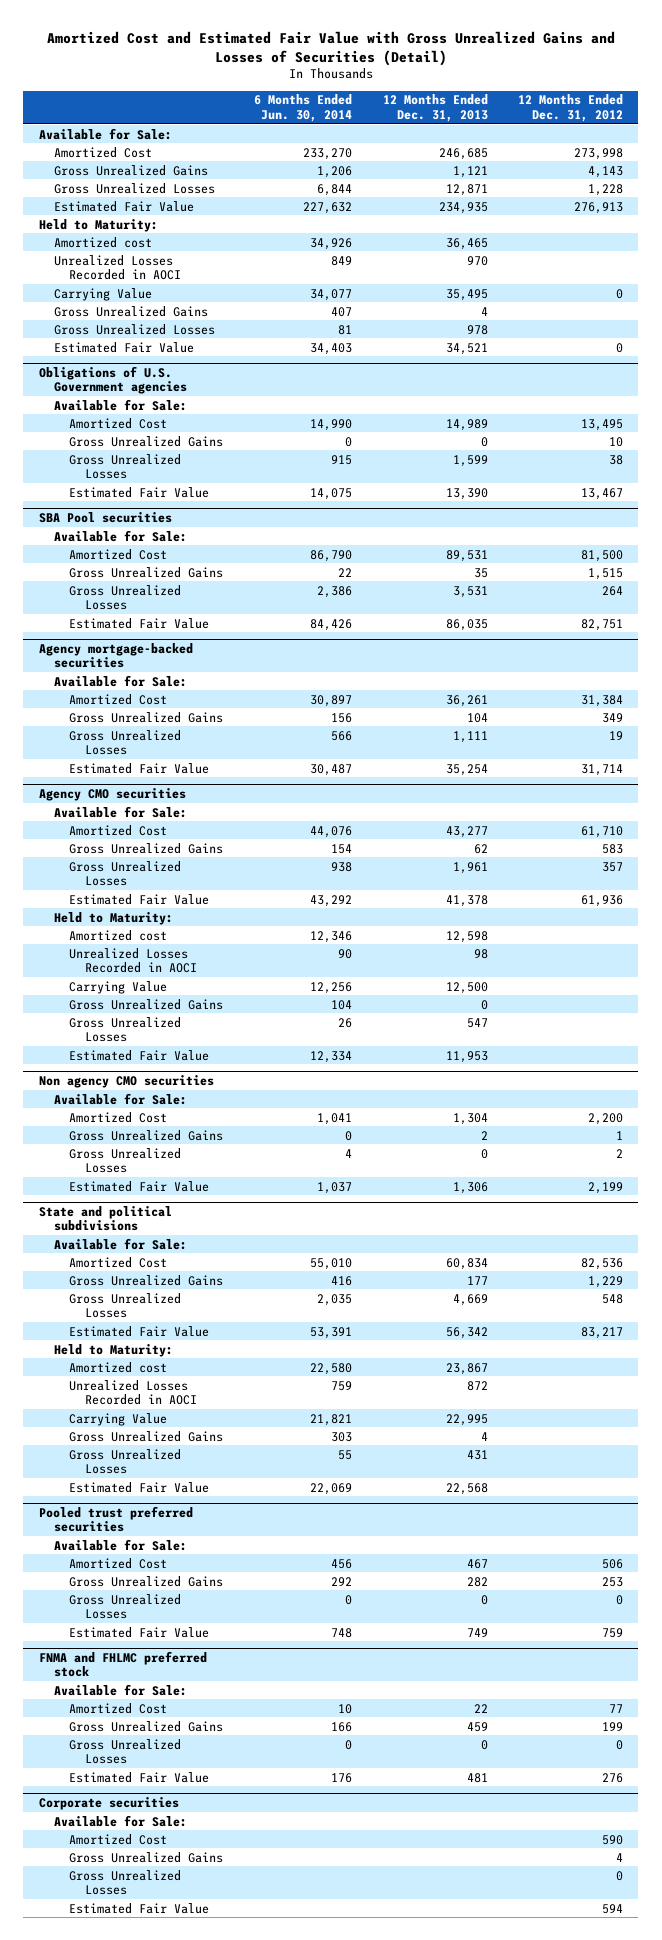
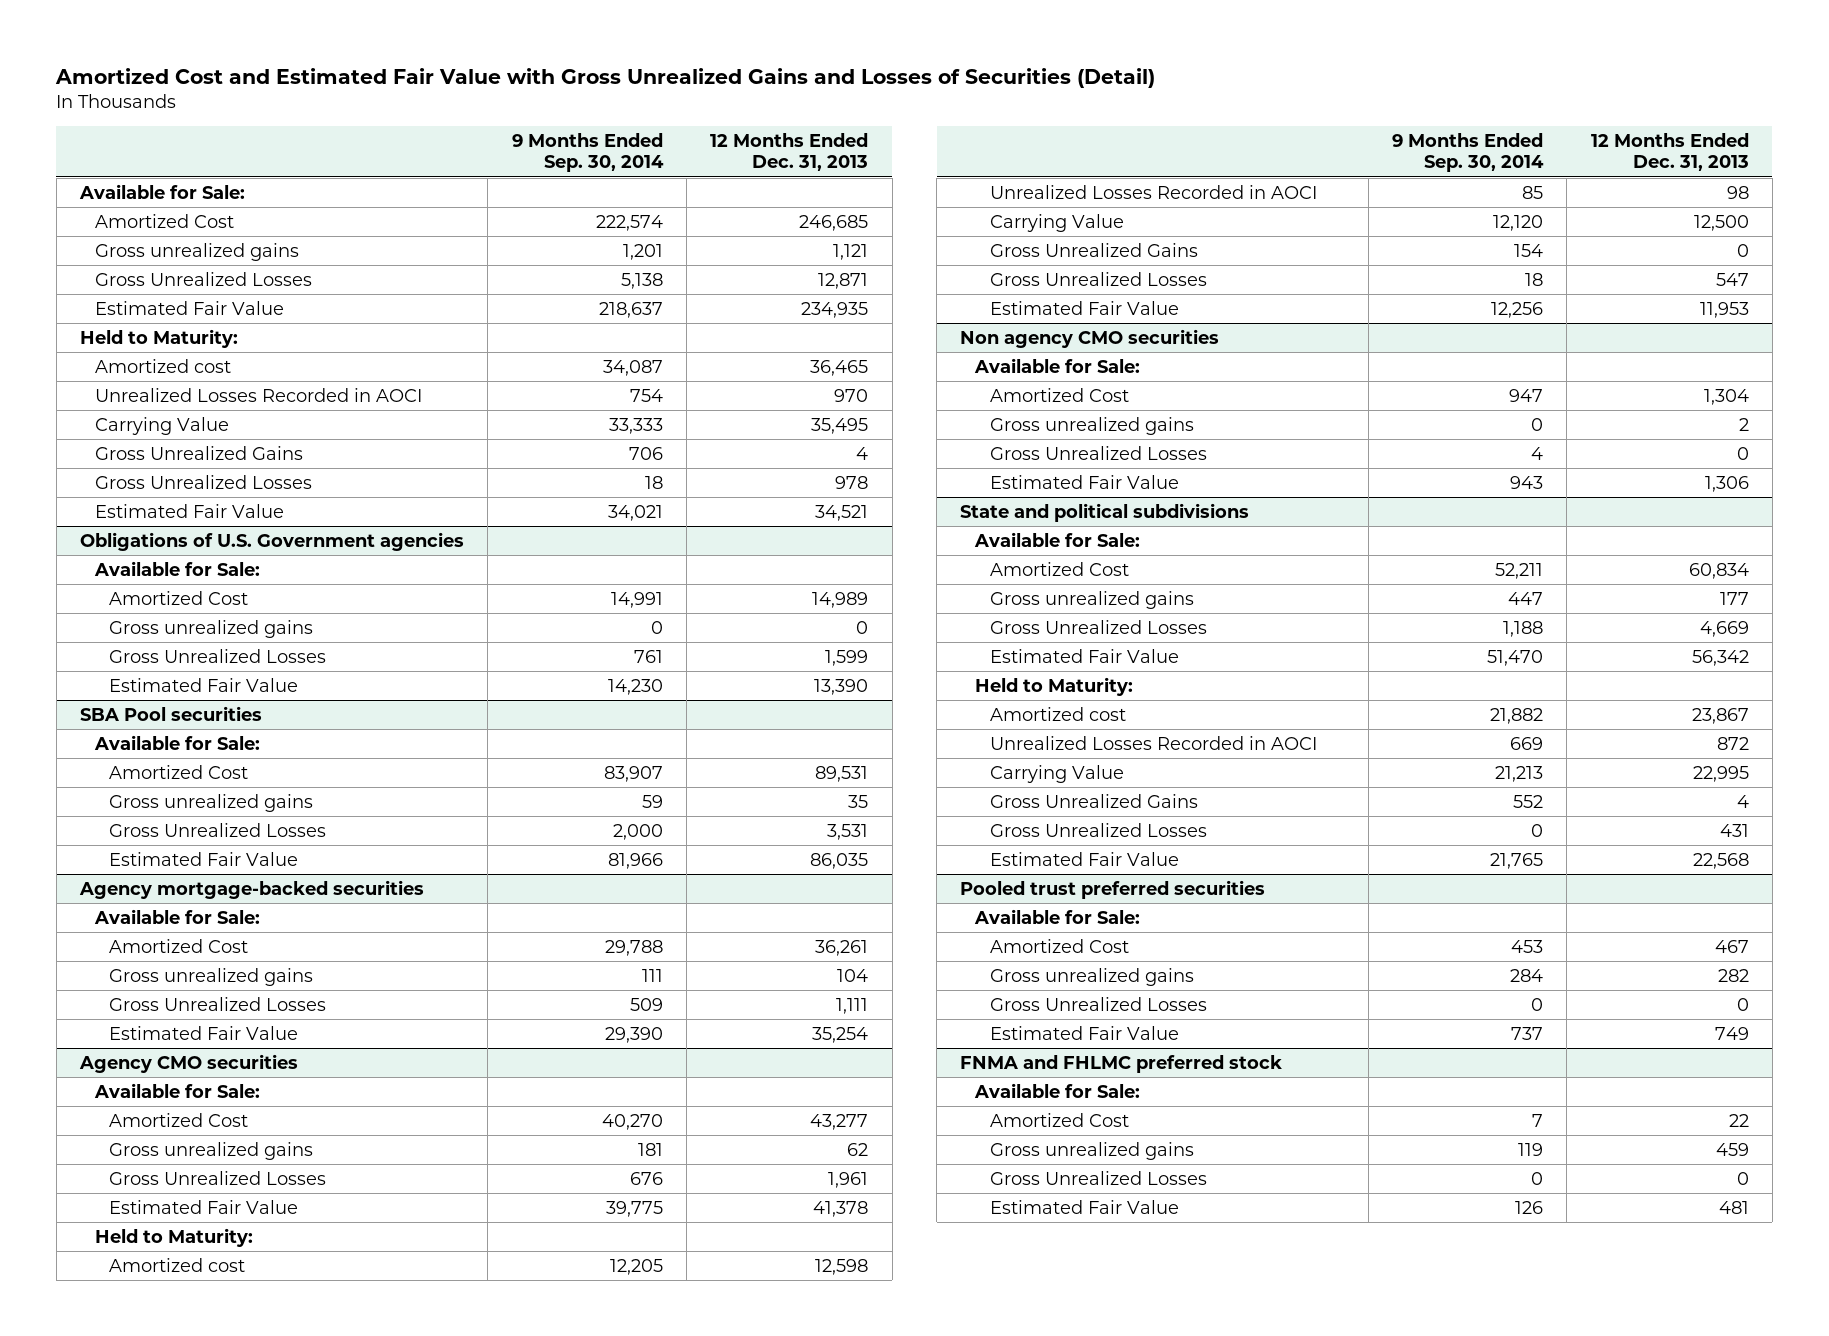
[254,94,353,122] 6 Months Ended Jun. 30, 2014 -> none
[518,94,624,122] 12 Months Ended Dec. 31, 2012 -> none
none -> [511,132,664,173] 9 Months Ended Sep. 30, 2014
[54,164,209,176] Gross Unrealized Gains -> [94,242,299,261] Gross unrealized gains
[69,435,224,447] Gross Unrealized Gains -> [109,619,314,638] Gross unrealized gains
[69,566,224,578] Gross Unrealized Gains -> [109,793,314,812] Gross unrealized gains
[69,711,224,723] Gross Unrealized Gains -> [109,967,314,986] Gross unrealized gains
[69,842,224,854] Gross Unrealized Gains -> [109,1141,314,1160] Gross unrealized gains
[69,1129,224,1141] Gross Unrealized Gains -> [989,416,1194,435] Gross unrealized gains
[69,1274,224,1286] Gross Unrealized Gains -> [989,590,1194,609] Gross unrealized gains
[69,1575,224,1587] Gross Unrealized Gains -> [989,967,1194,986] Gross unrealized gains
[69,1720,224,1732] Gross Unrealized Gains -> [989,1141,1194,1160] Gross unrealized gains
[38,1796,179,1810] Corporate securities -> none
[54,1814,188,1827] Available for Sale: -> none
[69,1833,168,1845] Amortized Cost -> none
[69,1851,224,1863] Gross Unrealized Gains -> none
[69,1869,182,1896] Gross Unrealized Losses -> none
[69,1902,210,1914] Estimated Fair Value -> none

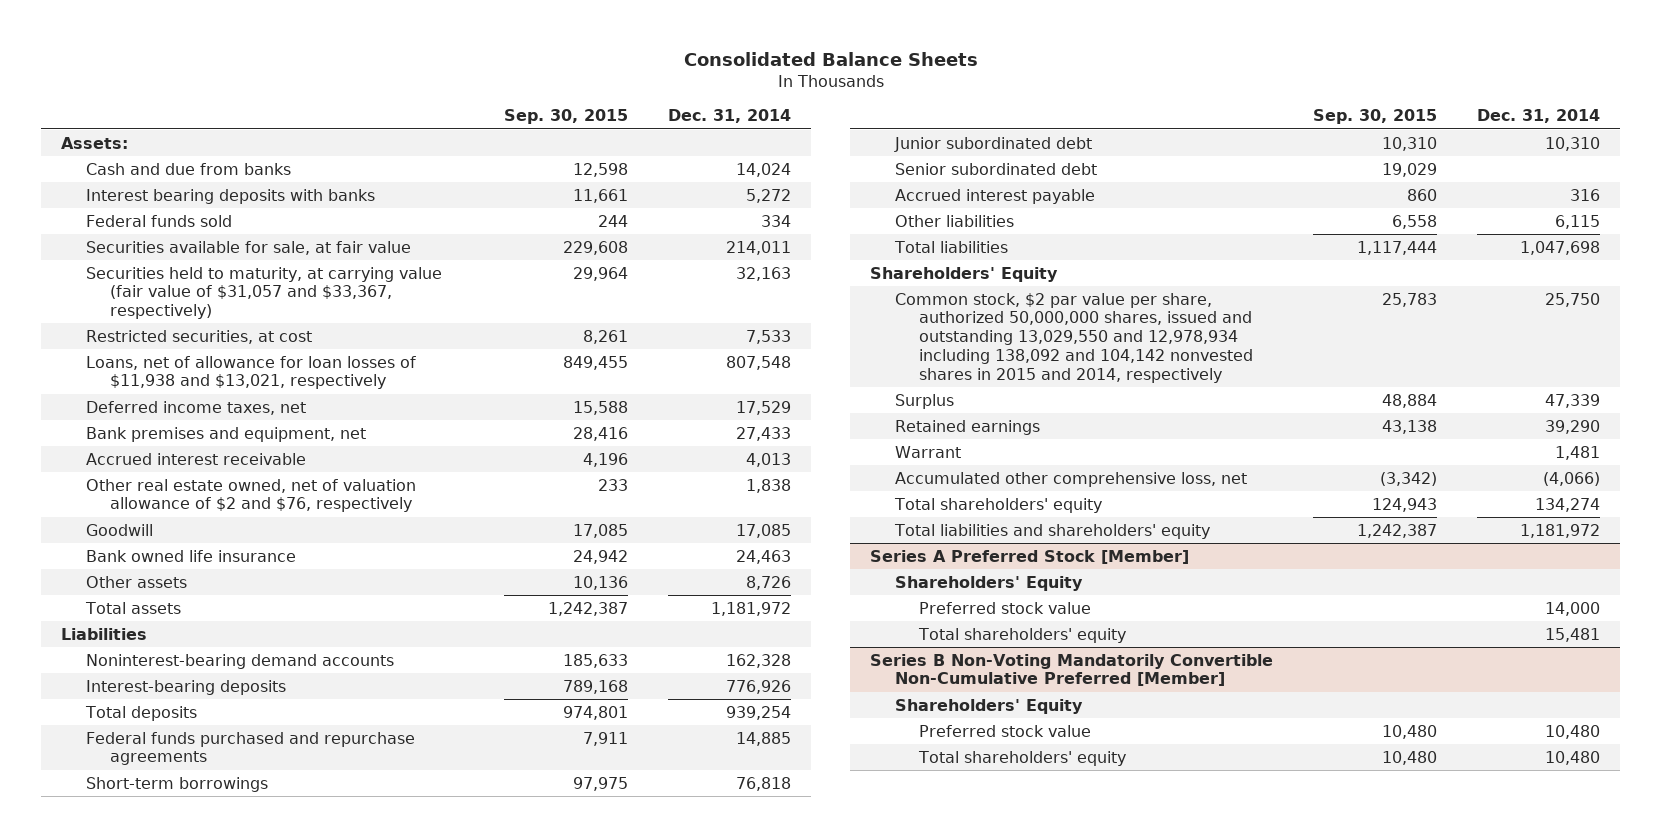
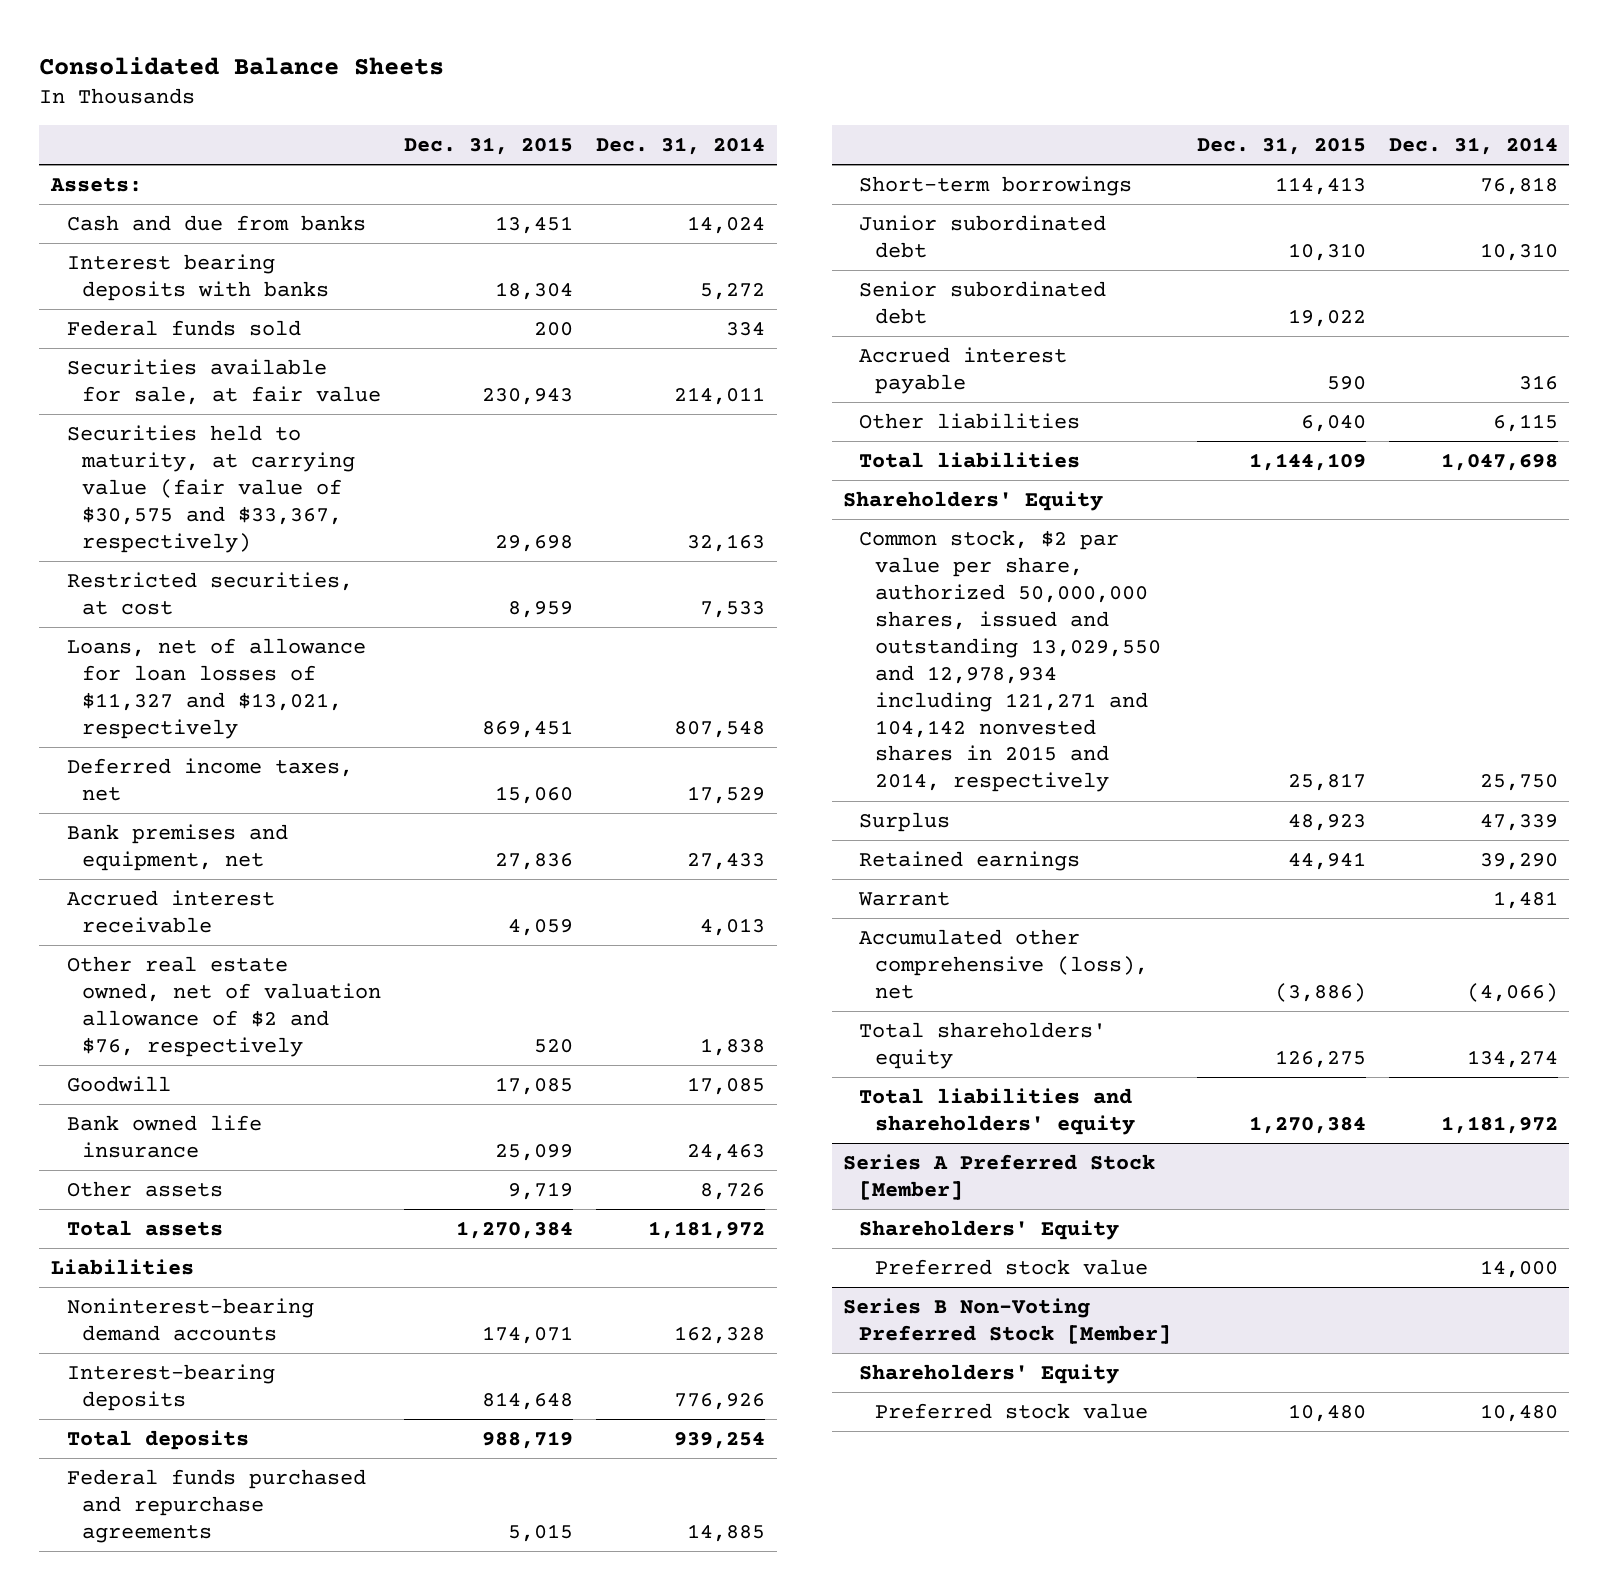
[504,109,629,125] Sep. 30, 2015 -> none
none -> [404,137,574,156] Dec. 31, 2015
[85,266,442,320] Securities held to maturity, at carrying value (fair value of $31,057 and $33,367, respectively) -> [66,424,356,553] Securities held to maturity, at carrying value (fair value of $30,575 and $33,367, respectively)
[85,355,416,390] Loans, net of allowance for loan losses of $11,938 and $13,021, respectively -> [66,637,366,739] Loans, net of allowance for loan losses of $11,327 and $13,021, respectively
[894,292,1254,383] Common stock, $2 par value per share, authorized 50,000,000 shares, issued and outstanding 13,029,550 and 12,978,934 including 138,092 and 104,142 nonvested shares in 2015 and 2014, respectively -> [859,529,1161,793] Common stock, $2 par value per share, authorized 50,000,000 shares, issued and outstanding 13,029,550 and 12,978,934 including 121,271 and 104,142 nonvested shares in 2015 and 2014, respectively
[894,471,1247,487] Accumulated other comprehensive loss, net -> [859,928,1148,999] Accumulated other comprehensive (loss), net
[918,627,1127,643] Total shareholders' equity -> none
[870,653,1274,687] Series B Non-Voting Mandatorily Convertible Non-Cumulative Preferred [Member] -> [843,1297,1172,1344] Series B Non-Voting Preferred Stock [Member]
[918,750,1127,766] Total shareholders' equity -> none

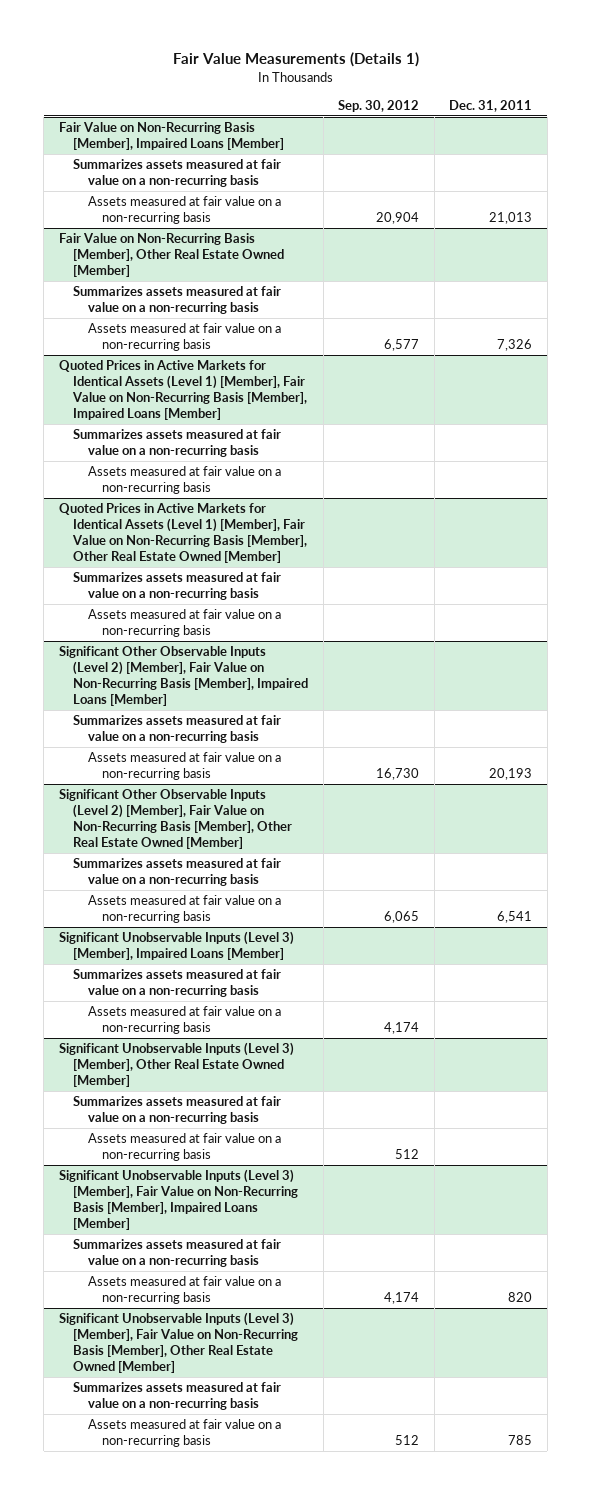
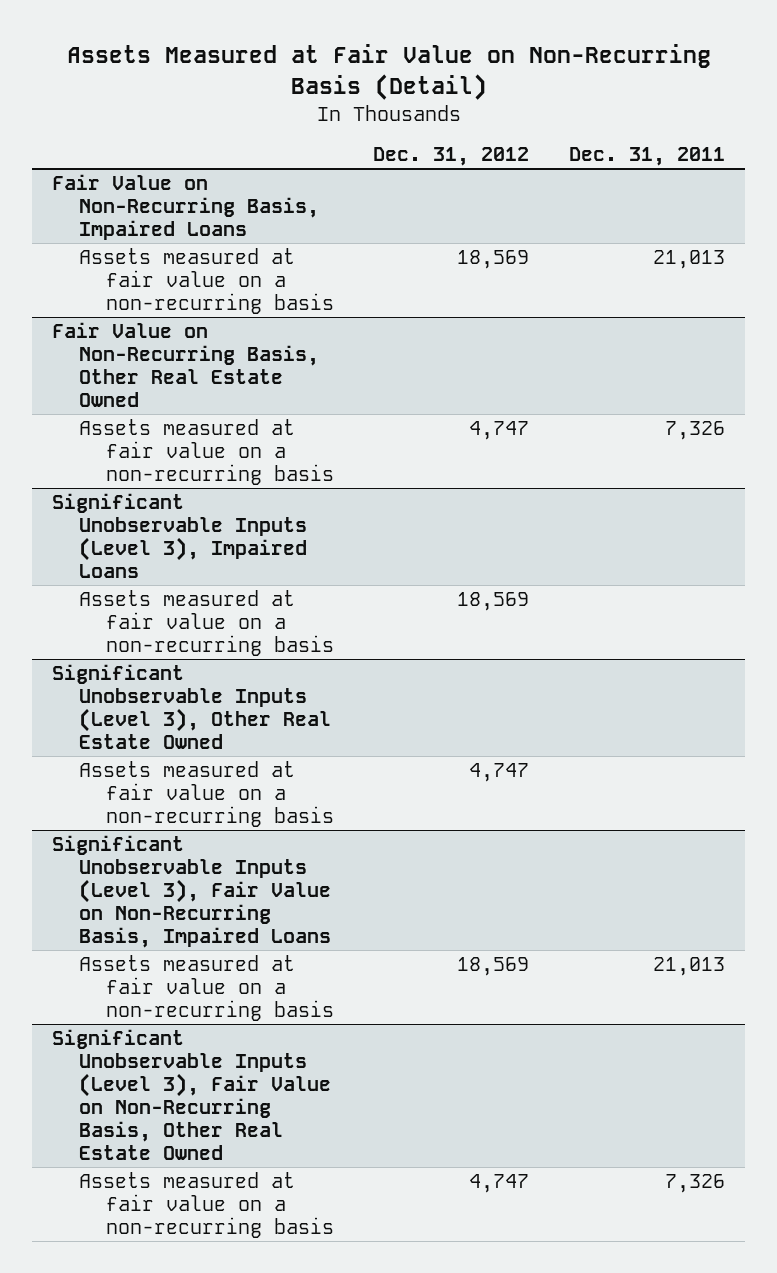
[172,52,419,68] Fair Value Measurements (Details 1) -> [66,44,711,100] Assets Measured at Fair Value on Non-Recurring Basis (Detail)
[338,100,420,113] Sep. 30, 2012 -> none
none -> [373,147,530,167] Dec. 31, 2012
[73,159,282,188] Summarizes assets measured at fair value on a non-recurring basis -> none
[58,122,285,151] Fair Value on Non-Recurring Basis [Member], Impaired Loans [Member] -> [52,173,320,240] Fair Value on Non-Recurring Basis, Impaired Loans
[73,286,282,315] Summarizes assets measured at fair value on a non-recurring basis -> none
[58,233,285,278] Fair Value on Non-Recurring Basis [Member], Other Real Estate Owned [Member] -> [52,321,320,408] Fair Value on Non-Recurring Basis, Other Real Estate Owned
[58,360,308,420] Quoted Prices in Active Markets for Identical Assets (Level 1) [Member], Fair Value on Non-Recurring Basis [Member], Impaired Loans [Member] -> none
[73,429,282,458] Summarizes assets measured at fair value on a non-recurring basis -> none
[87,466,281,495] Assets measured at fair value on a non-recurring basis -> none
[58,503,308,563] Quoted Prices in Active Markets for Identical Assets (Level 1) [Member], Fair Value on Non-Recurring Basis [Member], Other Real Estate Owned [Member] -> none
[73,572,282,601] Summarizes assets measured at fair value on a non-recurring basis -> none
[87,609,281,638] Assets measured at fair value on a non-recurring basis -> none
[58,646,309,706] Significant Other Observable Inputs (Level 2) [Member], Fair Value on Non-Recurring Basis [Member], Impaired Loans [Member] -> none
[73,715,282,744] Summarizes assets measured at fair value on a non-recurring basis -> none
[87,752,281,781] Assets measured at fair value on a non-recurring basis -> none
[58,789,293,849] Significant Other Observable Inputs (Level 2) [Member], Fair Value on Non-Recurring Basis [Member], Other Real Estate Owned [Member] -> none
[73,858,282,887] Summarizes assets measured at fair value on a non-recurring basis -> none
[87,895,281,924] Assets measured at fair value on a non-recurring basis -> none
[73,969,282,998] Summarizes assets measured at fair value on a non-recurring basis -> none
[58,931,294,961] Significant Unobservable Inputs (Level 3) [Member], Impaired Loans [Member] -> [52,492,308,579] Significant Unobservable Inputs (Level 3), Impaired Loans
[73,1096,282,1125] Summarizes assets measured at fair value on a non-recurring basis -> none
[58,1042,294,1088] Significant Unobservable Inputs (Level 3) [Member], Other Real Estate Owned [Member] -> [52,663,332,750] Significant Unobservable Inputs (Level 3), Other Real Estate Owned
[73,1239,282,1268] Summarizes assets measured at fair value on a non-recurring basis -> none
[73,1382,282,1411] Summarizes assets measured at fair value on a non-recurring basis -> none
[58,1169,299,1230] Significant Unobservable Inputs (Level 3) [Member], Fair Value on Non-Recurring Basis [Member], Impaired Loans [Member] -> [52,834,332,949] Significant Unobservable Inputs (Level 3), Fair Value on Non-Recurring Basis, Impaired Loans
[508,1292,533,1303] 820 -> [652,956,725,976] 21,013
[58,1312,299,1373] Significant Unobservable Inputs (Level 3) [Member], Fair Value on Non-Recurring Basis [Member], Other Real Estate Owned [Member] -> [52,1028,332,1161] Significant Unobservable Inputs (Level 3), Fair Value on Non-Recurring Basis, Other Real Estate Owned
[508,1435,533,1446] 785 -> [664,1173,725,1193] 7,326

